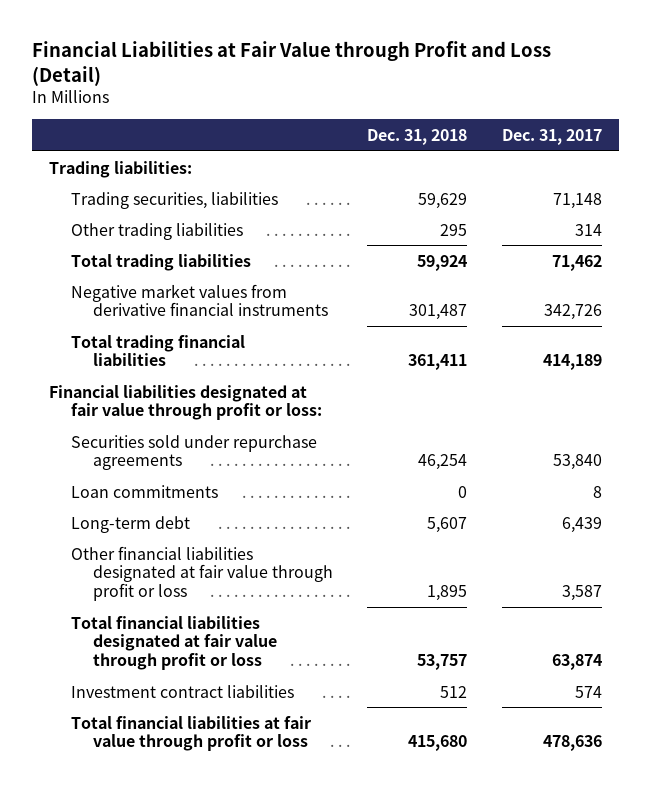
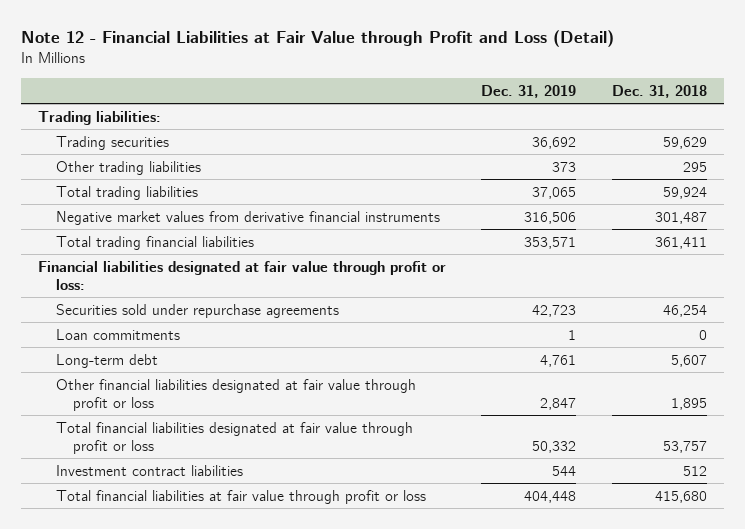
[31,40,551,86] Financial Liabilities at Fair Value through Profit and Loss (Detail) -> [20,30,614,48] Note 12 - Financial Liabilities at Fair Value through Profit and Loss (Detail)
[501,128,602,145] Dec. 31, 2017 -> none
none -> [481,84,577,98] Dec. 31, 2019
[71,191,279,209] Trading securities, liabilities -> [55,135,169,150] Trading securities

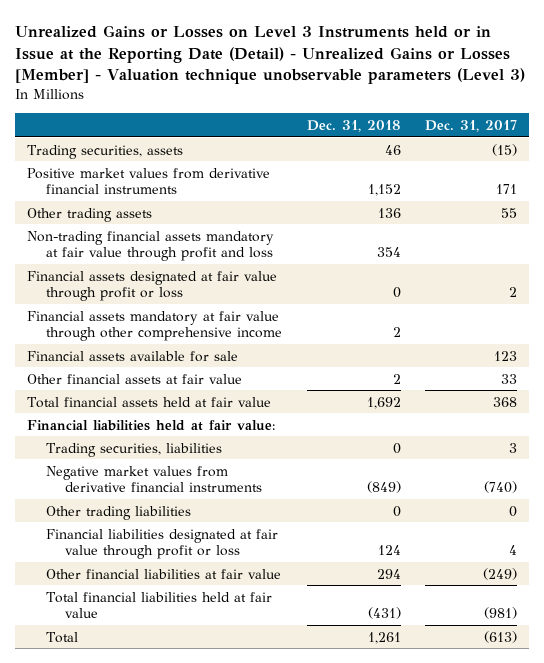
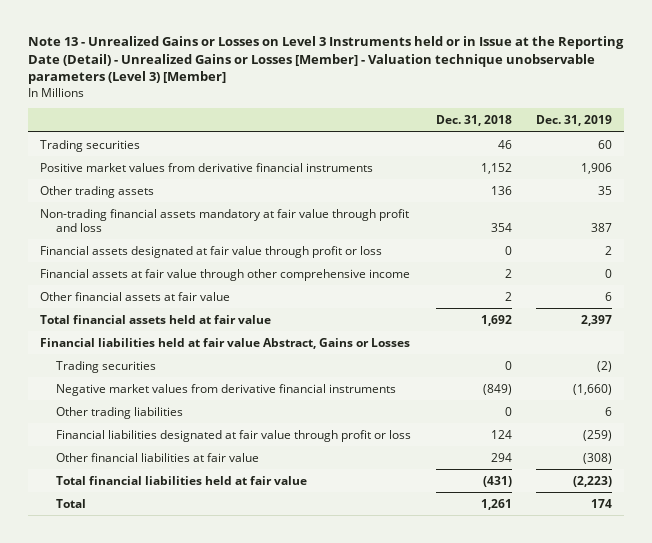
[14,24,525,85] Unrealized Gains or Losses on Level 3 Instruments held or in Issue at the Reporting Date (Detail) - Unrealized Gains or Losses [Member] - Valuation technique unobservable parameters (Level 3) -> [27,35,624,85] Note 13 - Unrealized Gains or Losses on Level 3 Instruments held or in Issue at the Reporting Date (Detail) - Unrealized Gains or Losses [Member] - Valuation technique unobservable parameters (Level 3) [Member]
[425,119,518,132] Dec. 31, 2017 -> none
none -> [536,115,613,127] Dec. 31, 2019
[27,144,184,159] Trading securities, assets -> [40,139,141,152] Trading securities
[27,350,239,362] Financial assets available for sale -> none
[27,310,283,342] Financial assets mandatory at fair value through other comprehensive income -> [40,268,411,281] Financial assets at fair value through other comprehensive income
[27,419,276,431] Financial liabilities held at fair value: -> [40,337,411,349] Financial liabilities held at fair value Abstract, Gains or Losses
[46,442,223,457] Trading securities, liabilities -> [56,360,157,373] Trading securities

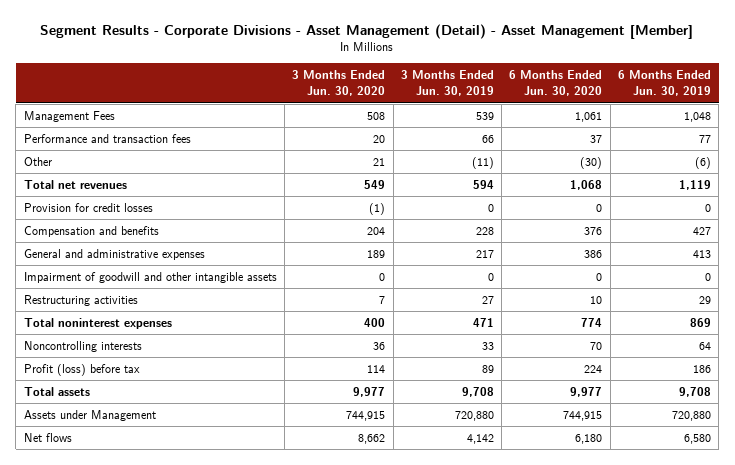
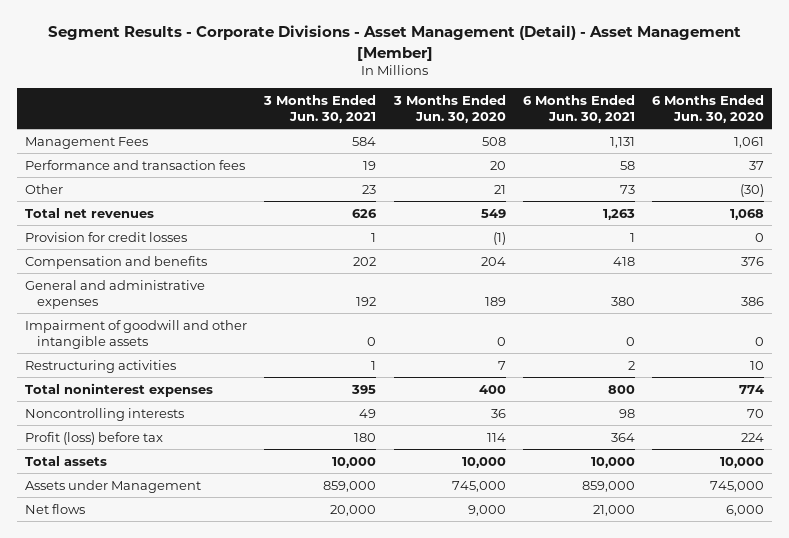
[400,70,494,97] 3 Months Ended Jun. 30, 2019 -> none
[618,70,712,97] 6 Months Ended Jun. 30, 2019 -> none
none -> [263,95,377,123] 3 Months Ended Jun. 30, 2021
none -> [522,95,635,123] 6 Months Ended Jun. 30, 2021
[353,386,386,397] 9,977 -> [461,456,506,468] 10,000
[570,386,603,397] 9,977 -> [719,456,764,468] 10,000
[346,410,386,421] 744,915 -> [451,480,506,492] 745,000
[563,410,603,421] 744,915 -> [709,480,764,492] 745,000
[358,433,386,444] 8,662 -> [467,504,506,516] 9,000
[575,433,603,444] 6,180 -> [725,504,764,516] 6,000

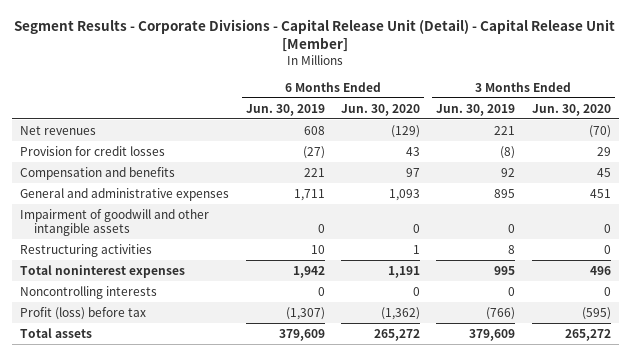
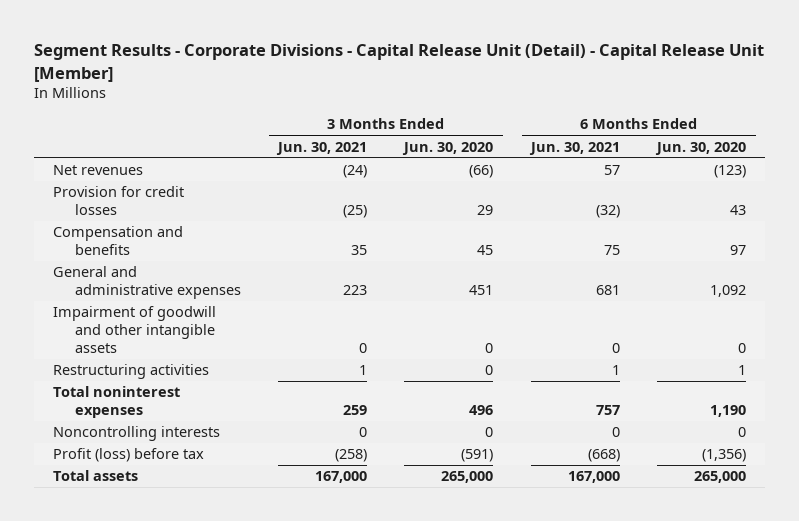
[245,103,325,116] Jun. 30, 2019 -> none
[436,103,516,116] Jun. 30, 2019 -> none
none -> [276,141,368,155] Jun. 30, 2021
none -> [528,141,620,155] Jun. 30, 2021
[390,124,420,138] (129) -> [714,165,747,179] (123)
[588,124,611,138] (70) -> [469,165,494,179] (66)
[388,188,420,201] 1,093 -> [710,285,747,298] 1,092
[387,265,420,278] 1,191 -> [710,405,747,418] 1,190
[380,306,420,320] (1,362) -> [702,449,747,463] (1,356)
[581,306,611,320] (595) -> [461,449,494,463] (591)
[373,328,420,341] 265,272 -> [694,471,747,484] 265,000
[564,328,611,341] 265,272 -> [441,471,494,484] 265,000

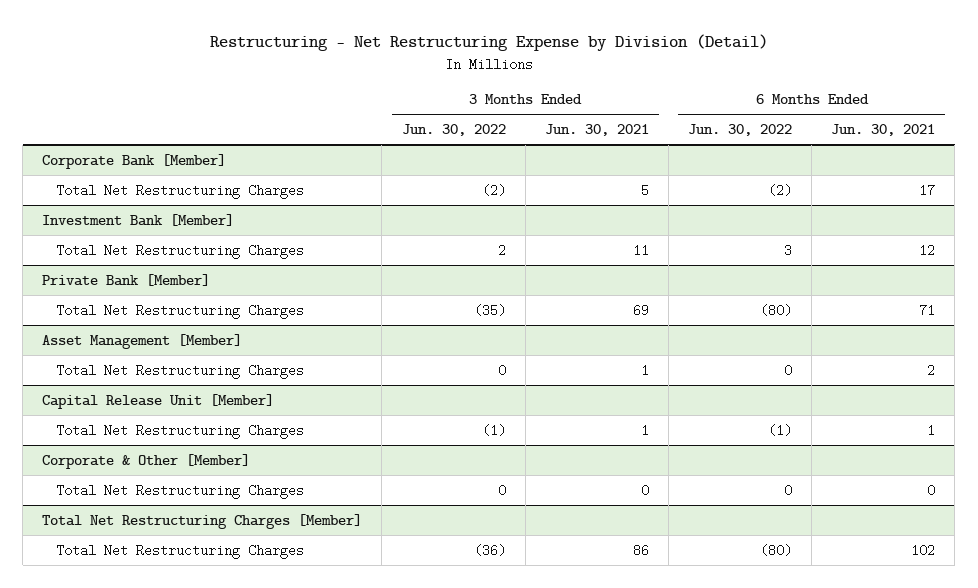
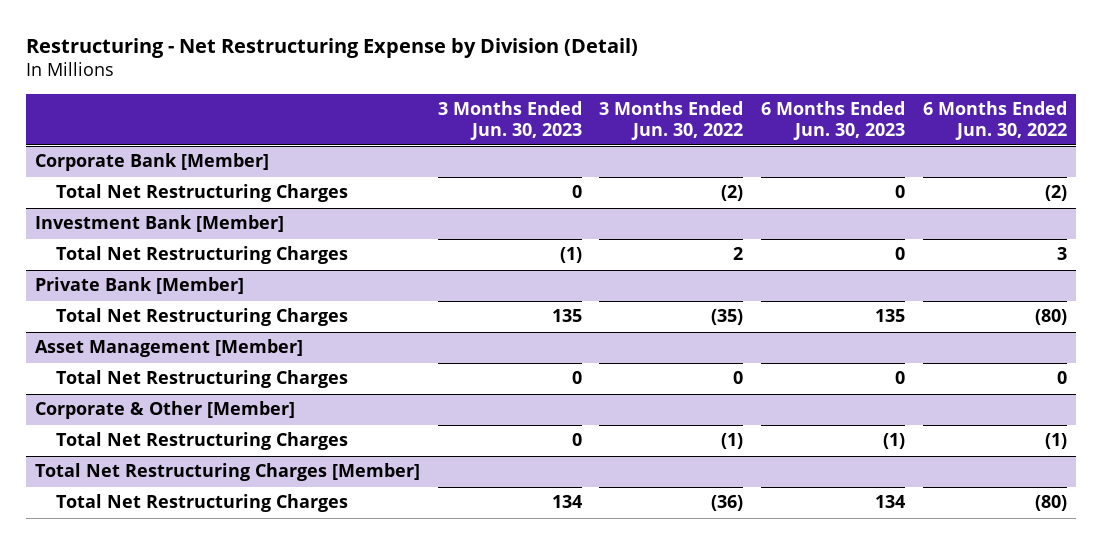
[544,124,649,137] Jun. 30, 2021 -> none
[831,124,936,137] Jun. 30, 2021 -> none
none -> [437,101,582,140] 3 Months Ended Jun. 30, 2023
none -> [761,101,906,140] 6 Months Ended Jun. 30, 2023
[42,393,275,409] Capital Release Unit [Member] -> none
[55,423,304,439] Total Net Restructuring Charges -> none
[497,483,506,497] 0 -> [721,433,744,450] (1)
[783,483,792,497] 0 -> [1044,433,1067,450] (1)

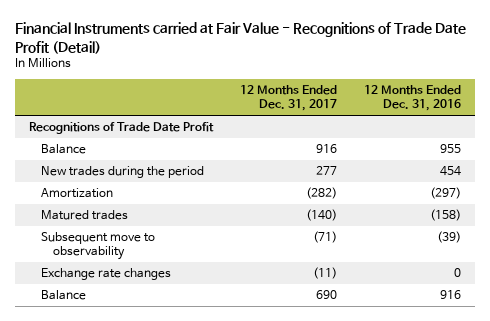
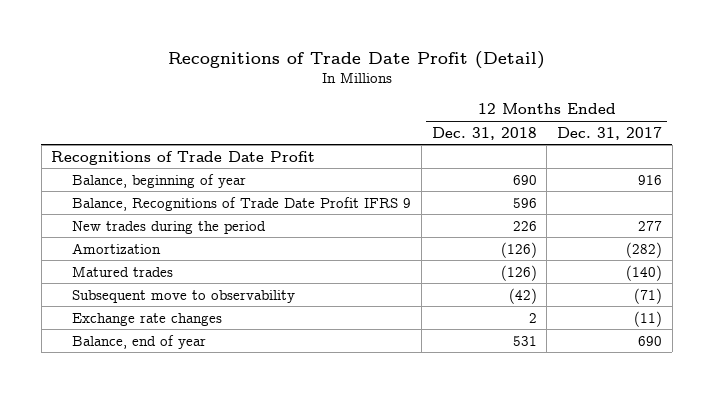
[15,22,467,54] Financial Instruments carried at Fair Value - Recognitions of Trade Date Profit (Detail) -> [167,50,545,69] Recognitions of Trade Date Profit (Detail)
[364,85,462,112] 12 Months Ended Dec. 31, 2016 -> none
none -> [431,126,537,140] Dec. 31, 2018
[40,144,86,155] Balance -> [72,173,247,188] Balance, beginning of year
none -> [72,196,412,211] Balance, Recognitions of Trade Date Profit IFRS 9
[40,290,86,301] Balance -> [72,334,207,349] Balance, end of year

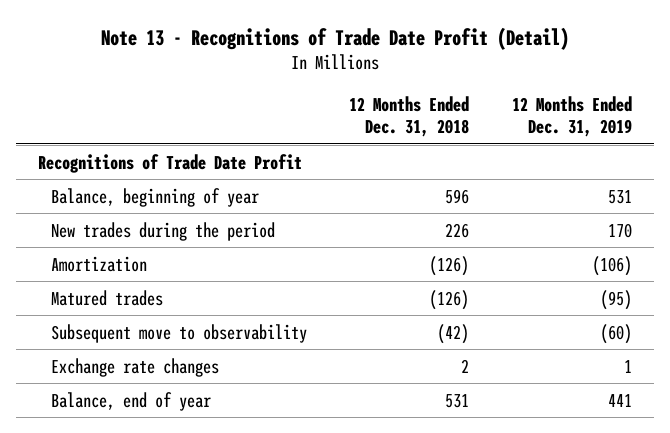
[167,50,545,69] Recognitions of Trade Date Profit (Detail) -> [100,26,569,50] Note 13 - Recognitions of Trade Date Profit (Detail)
[556,126,662,140] Dec. 31, 2017 -> none
none -> [512,96,633,137] 12 Months Ended Dec. 31, 2019
[72,196,412,211] Balance, Recognitions of Trade Date Profit IFRS 9 -> none
[512,174,537,185] 690 -> [445,188,470,204] 596

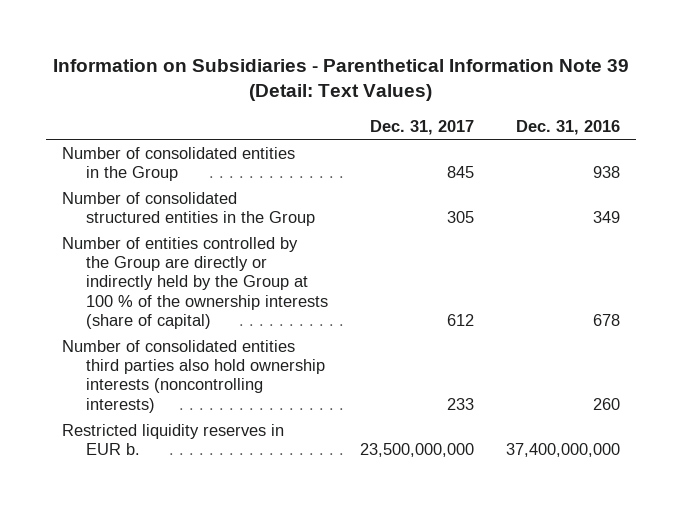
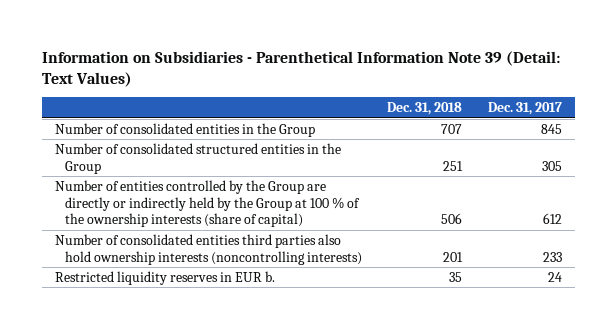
[515,120,620,136] Dec. 31, 2016 -> none
none -> [387,102,463,116] Dec. 31, 2018
[359,442,474,457] 23,500,000,000 -> [547,271,562,282] 24

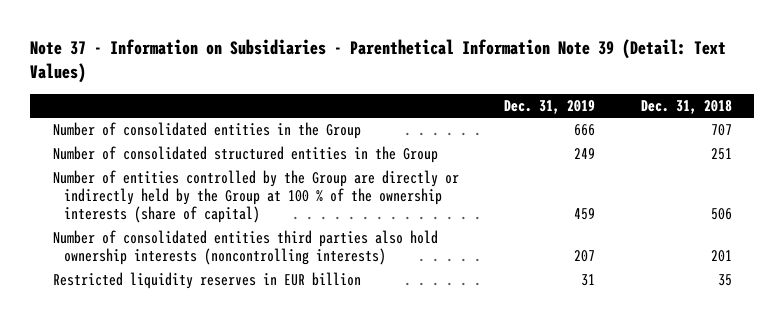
[41,50,560,87] Information on Subsidiaries - Parenthetical Information Note 39 (Detail: Text Values) -> [29,38,726,84] Note 37 - Information on Subsidiaries - Parenthetical Information Note 39 (Detail: Text Values)
[487,102,562,116] Dec. 31, 2017 -> none
none -> [504,99,596,114] Dec. 31, 2019
[54,270,275,285] Restricted liquidity reserves in EUR b. -> [52,272,361,290] Restricted liquidity reserves in EUR billion

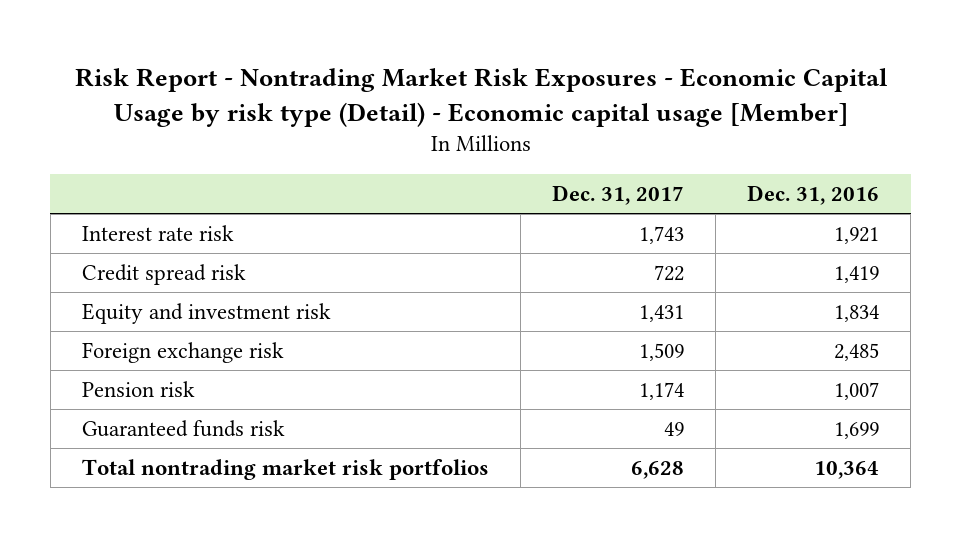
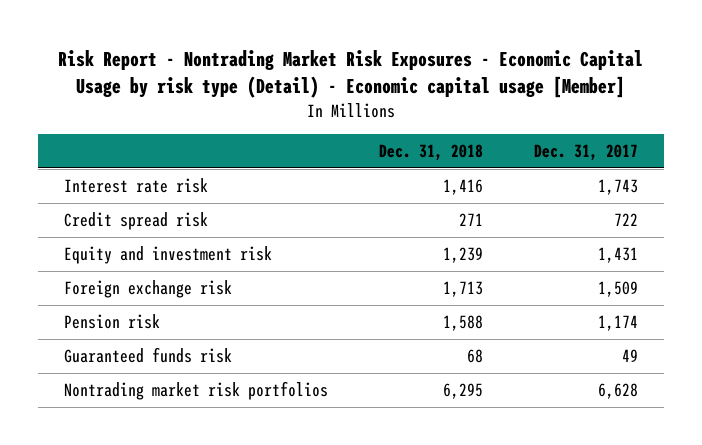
[747,184,880,205] Dec. 31, 2016 -> none
none -> [379,144,484,162] Dec. 31, 2018
[81,459,489,481] Total nontrading market risk portfolios -> [63,381,328,401] Nontrading market risk portfolios

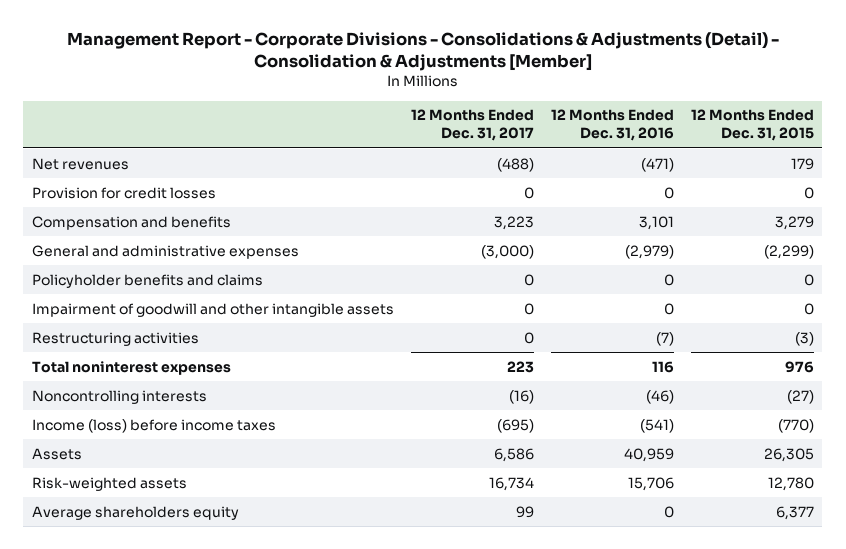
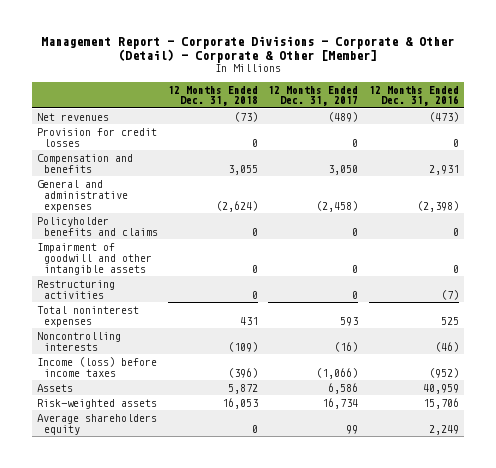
[66,32,779,72] Management Report - Corporate Divisions - Consolidations & Adjustments (Detail) - Consolidation & Adjustments [Member] -> [40,35,454,64] Management Report - Corporate Divisions - Corporate & Other (Detail) - Corporate & Other [Member]
[690,109,814,142] 12 Months Ended Dec. 31, 2015 -> none
none -> [168,85,259,107] 12 Months Ended Dec. 31, 2018
[496,157,534,172] (488) -> [328,111,359,122] (489)
[640,157,674,172] (471) -> [428,111,459,122] (473)
[493,215,534,230] 3,223 -> [328,164,359,175] 3,050
[638,215,674,230] 3,101 -> [428,164,459,175] 2,931
[480,244,534,259] (3,000) -> [316,200,359,212] (2,458)
[624,244,674,259] (2,979) -> [416,200,459,212] (2,398)
[506,360,534,373] 223 -> [340,316,359,326] 593
[651,360,674,373] 116 -> [440,316,459,325] 525
[496,418,534,433] (695) -> [316,367,359,379] (1,066)
[639,418,674,433] (541) -> [428,367,459,378] (952)
[663,505,674,518] 0 -> [428,424,459,435] 2,249

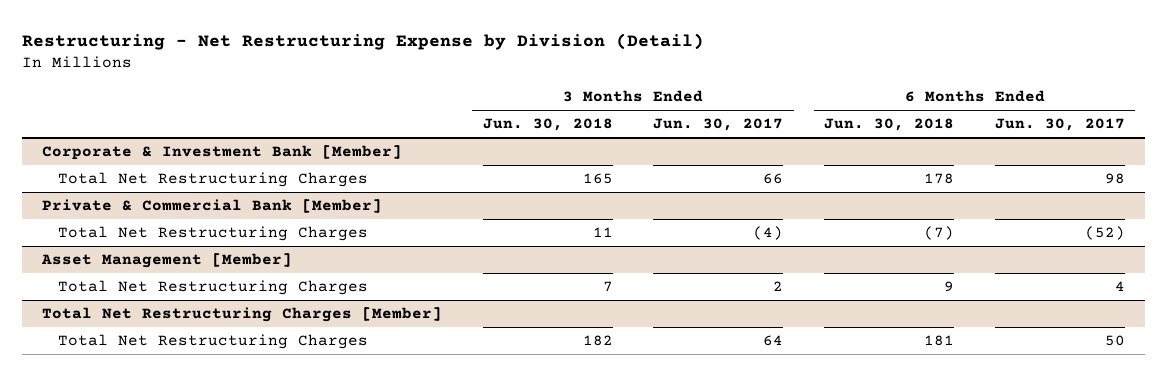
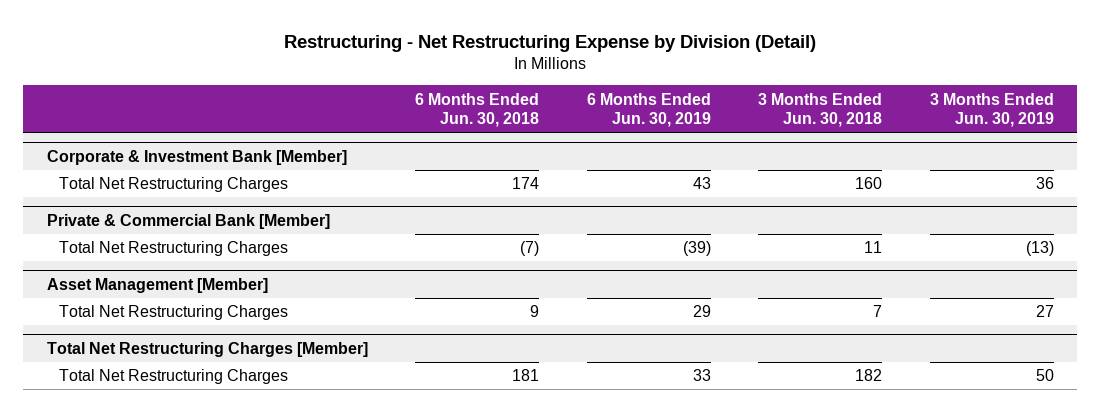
[653,118,784,132] Jun. 30, 2017 -> none
[994,118,1125,132] Jun. 30, 2017 -> none
none -> [586,92,711,128] 6 Months Ended Jun. 30, 2019
none -> [929,92,1054,128] 3 Months Ended Jun. 30, 2019
[582,173,613,185] 165 -> [855,177,883,190] 160
[924,173,955,185] 178 -> [512,177,540,190] 174

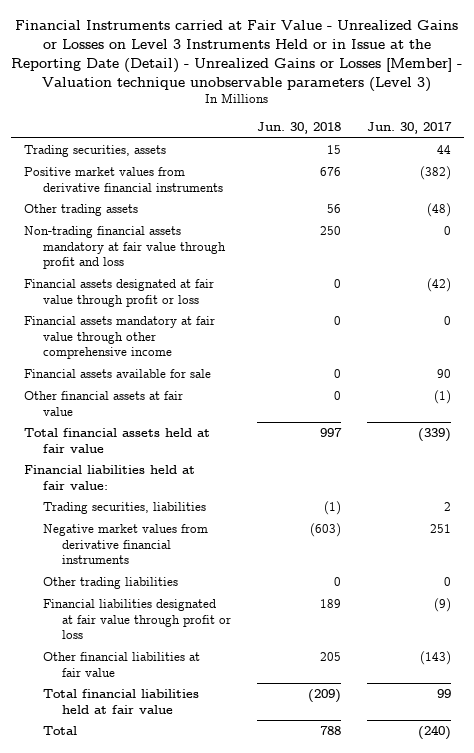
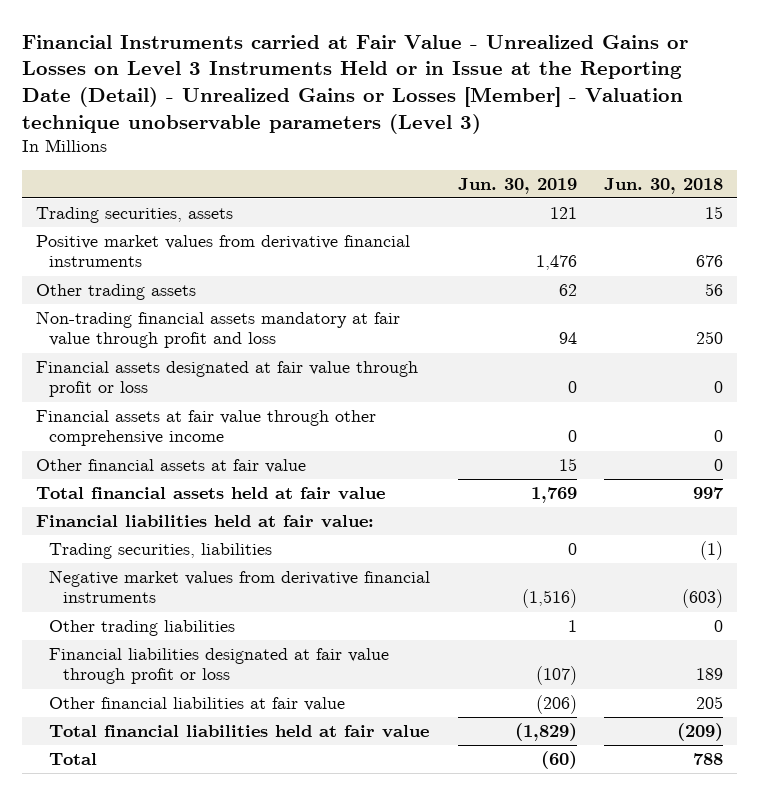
[366,121,452,134] Jun. 30, 2017 -> none
none -> [457,177,577,194] Jun. 30, 2019
[23,369,211,379] Financial assets available for sale -> none
[23,316,215,360] Financial assets mandatory at fair value through other comprehensive income -> [35,410,376,447] Financial assets at fair value through other comprehensive income

